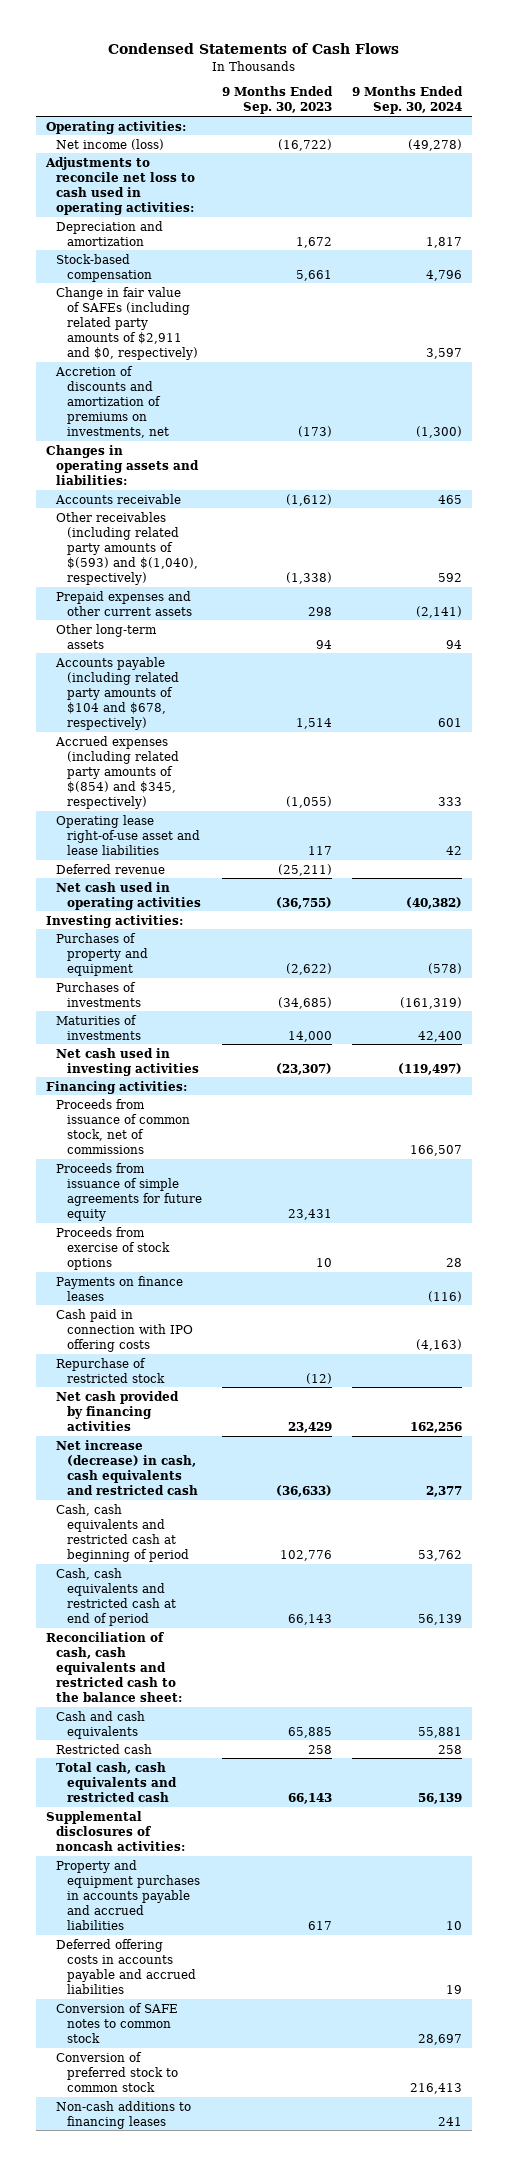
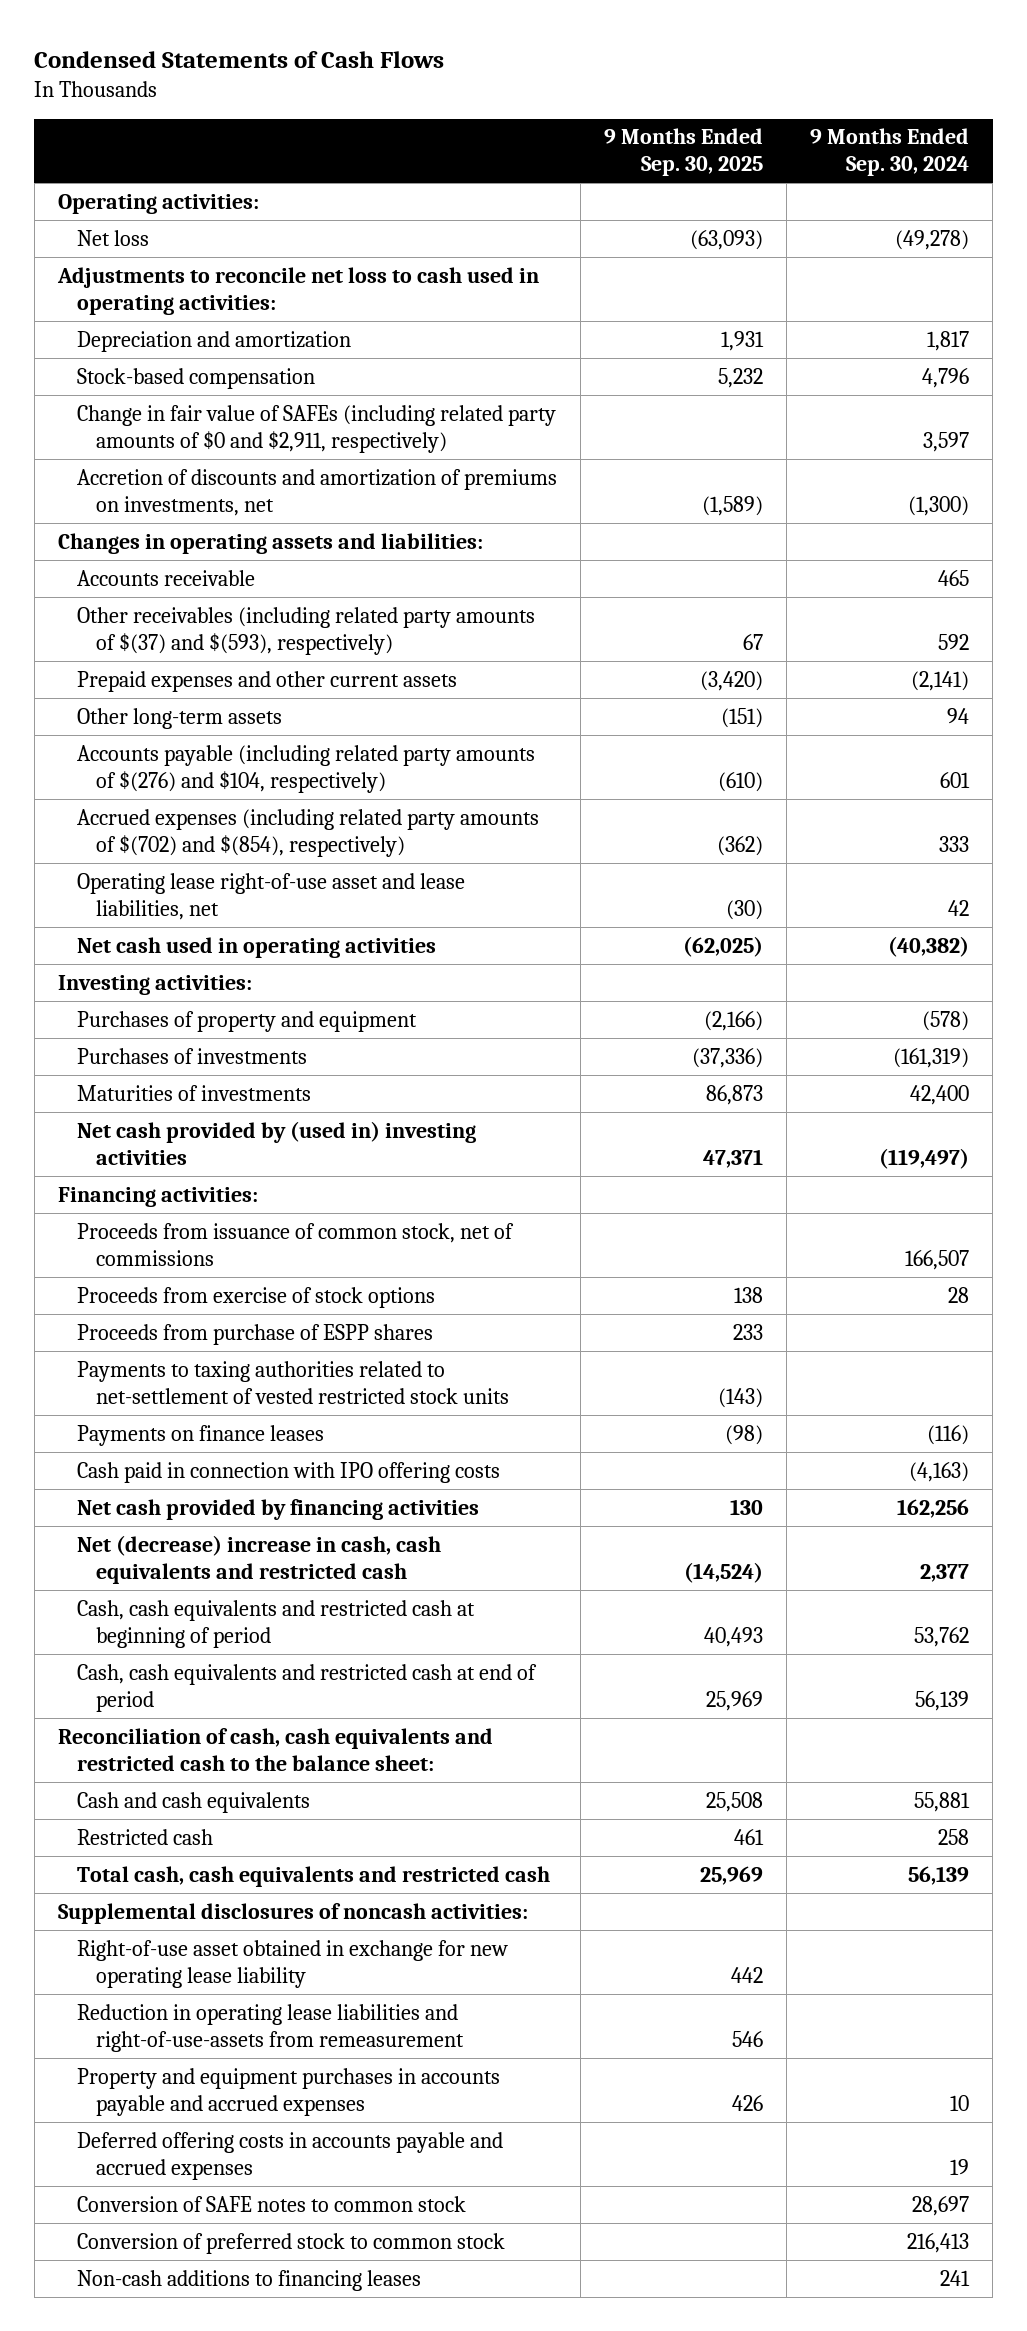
[221,86,333,115] 9 Months Ended Sep. 30, 2023 -> none
none -> [604,128,764,177] 9 Months Ended Sep. 30, 2025
[56,138,165,150] Net income (loss) -> [77,229,150,246] Net loss
[56,286,199,361] Change in fair value of SAFEs (including related party amounts of $2,911 and $0, respectively) -> [77,404,557,453] Change in fair value of SAFEs (including related party amounts of $0 and $2,911, respectively)
[56,511,199,586] Other receivables (including related party amounts of $(593) and $(1,040), respectively) -> [77,606,536,655] Other receivables (including related party amounts of $(37) and $(593), respectively)
[56,863,166,874] Deferred revenue -> none
[55,656,180,731] Accounts payable (including related party amounts of $104 and $678, respectively) -> [77,744,536,793] Accounts payable (including related party amounts of $(276) and $104, respectively)
[55,735,180,810] Accrued expenses (including related party amounts of $(854) and $345, respectively) -> [77,808,540,857] Accrued expenses (including related party amounts of $(702) and $(854), respectively)
[56,814,201,855] Operating lease right-of-use asset and lease liabilities -> [77,872,466,920] Operating lease right-of-use asset and lease liabilities, net
[56,1047,200,1076] Net cash used in investing activities -> [77,1120,477,1165] Net cash provided by (used in) investing activities
[56,1162,203,1222] Proceeds from issuance of simple agreements for future equity -> none
none -> [77,1323,434,1345] Proceeds from purchase of ESPP shares
none -> [77,1360,510,1404] Payments to taxing authorities related to net-settlement of vested restricted stock units
[56,1357,166,1383] Repurchase of restricted stock -> none
[56,1439,199,1496] Net increase (decrease) in cash, cash equivalents and restricted cash -> [77,1534,442,1584] Net (decrease) increase in cash, cash equivalents and restricted cash
none -> [77,1939,509,1988] Right-of-use asset obtained in exchange for new operating lease liability
none -> [77,2003,465,2052] Reduction in operating lease liabilities and right-of-use-assets from remeasurement
[56,1859,201,1931] Property and equipment purchases in accounts payable and accrued liabilities -> [77,2067,501,2116] Property and equipment purchases in accounts payable and accrued expenses
[56,1938,197,1995] Deferred offering costs in accounts payable and accrued liabilities -> [77,2131,504,2180] Deferred offering costs in accounts payable and accrued expenses

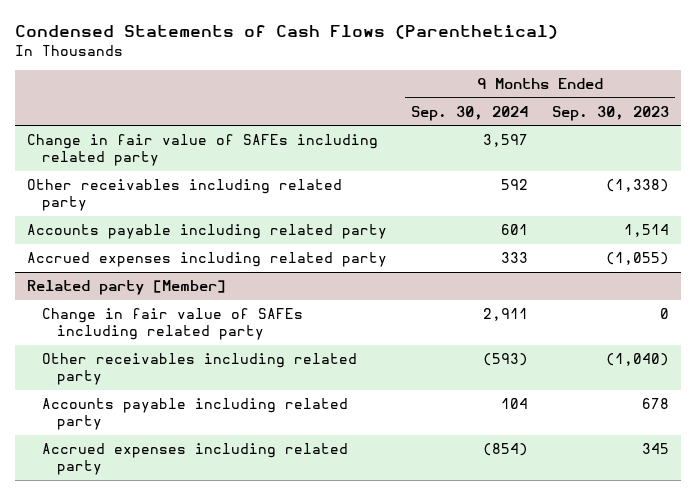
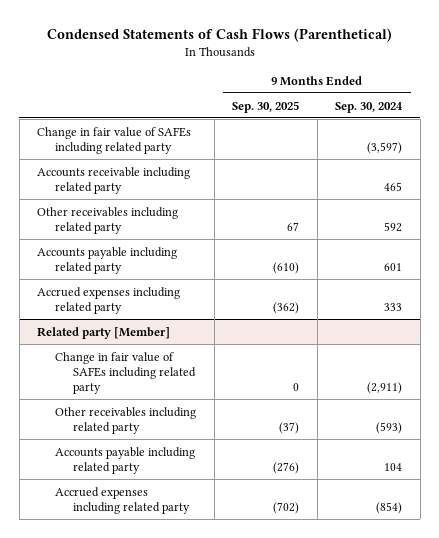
[552,105,670,121] Sep. 30, 2023 -> none
none -> [232,100,300,113] Sep. 30, 2025
[483,134,529,148] 3,597 -> [367,141,403,154] (3,597)
none -> [37,166,191,194] Accounts receivable including related party
[483,308,529,322] 2,911 -> [367,381,403,394] (2,911)

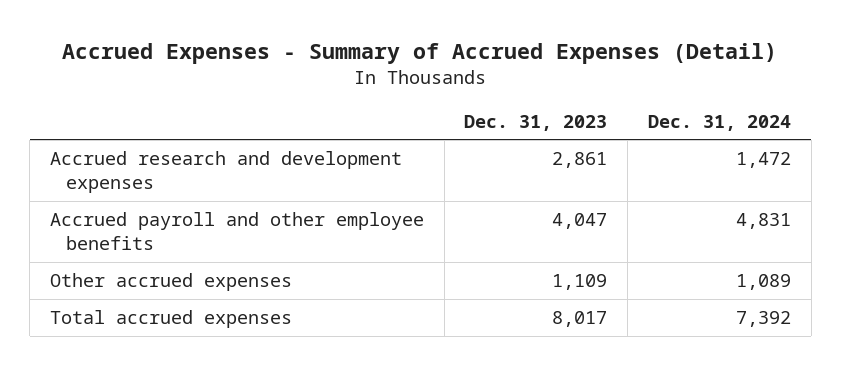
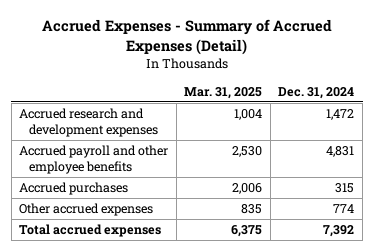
[464,114,608,131] Dec. 31, 2023 -> none
none -> [184,86,263,99] Mar. 31, 2025
none -> [19,182,129,196] Accrued purchases
[735,274,791,291] 1,089 -> [333,204,355,214] 774

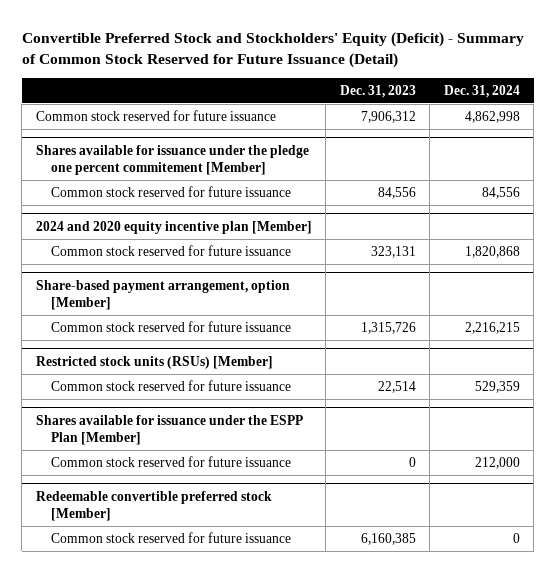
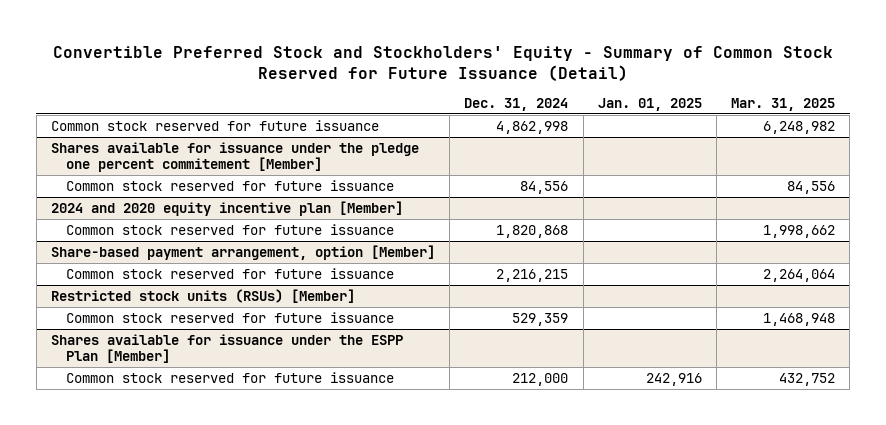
[21,32,524,69] Convertible Preferred Stock and Stockholders' Equity (Deficit) - Summary of Common Stock Reserved for Future Issuance (Detail) -> [53,45,834,81] Convertible Preferred Stock and Stockholders' Equity - Summary of Common Stock Reserved for Future Issuance (Detail)
[339,84,416,98] Dec. 31, 2023 -> none
none -> [597,97,702,111] Jan. 01, 2025
none -> [731,97,836,111] Mar. 31, 2025
[35,490,272,522] Redeemable convertible preferred stock [Member] -> none
[50,531,291,543] Common stock reserved for future issuance -> none

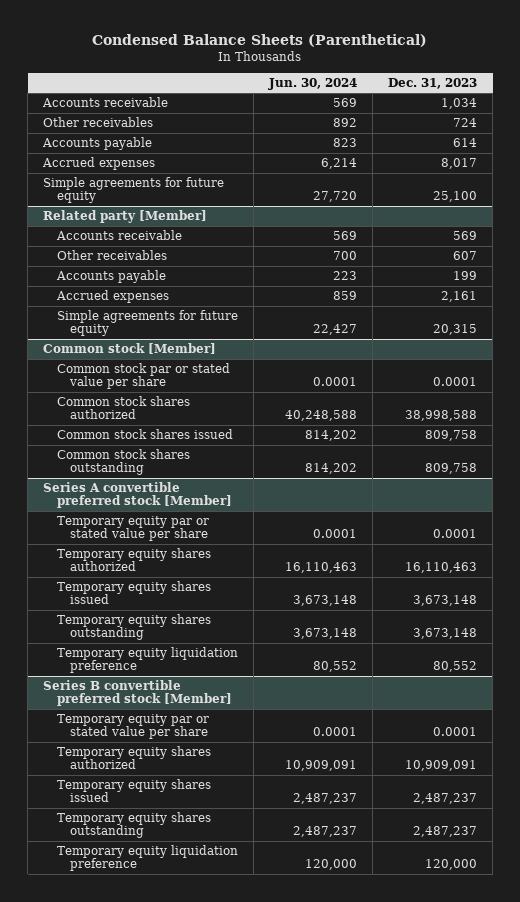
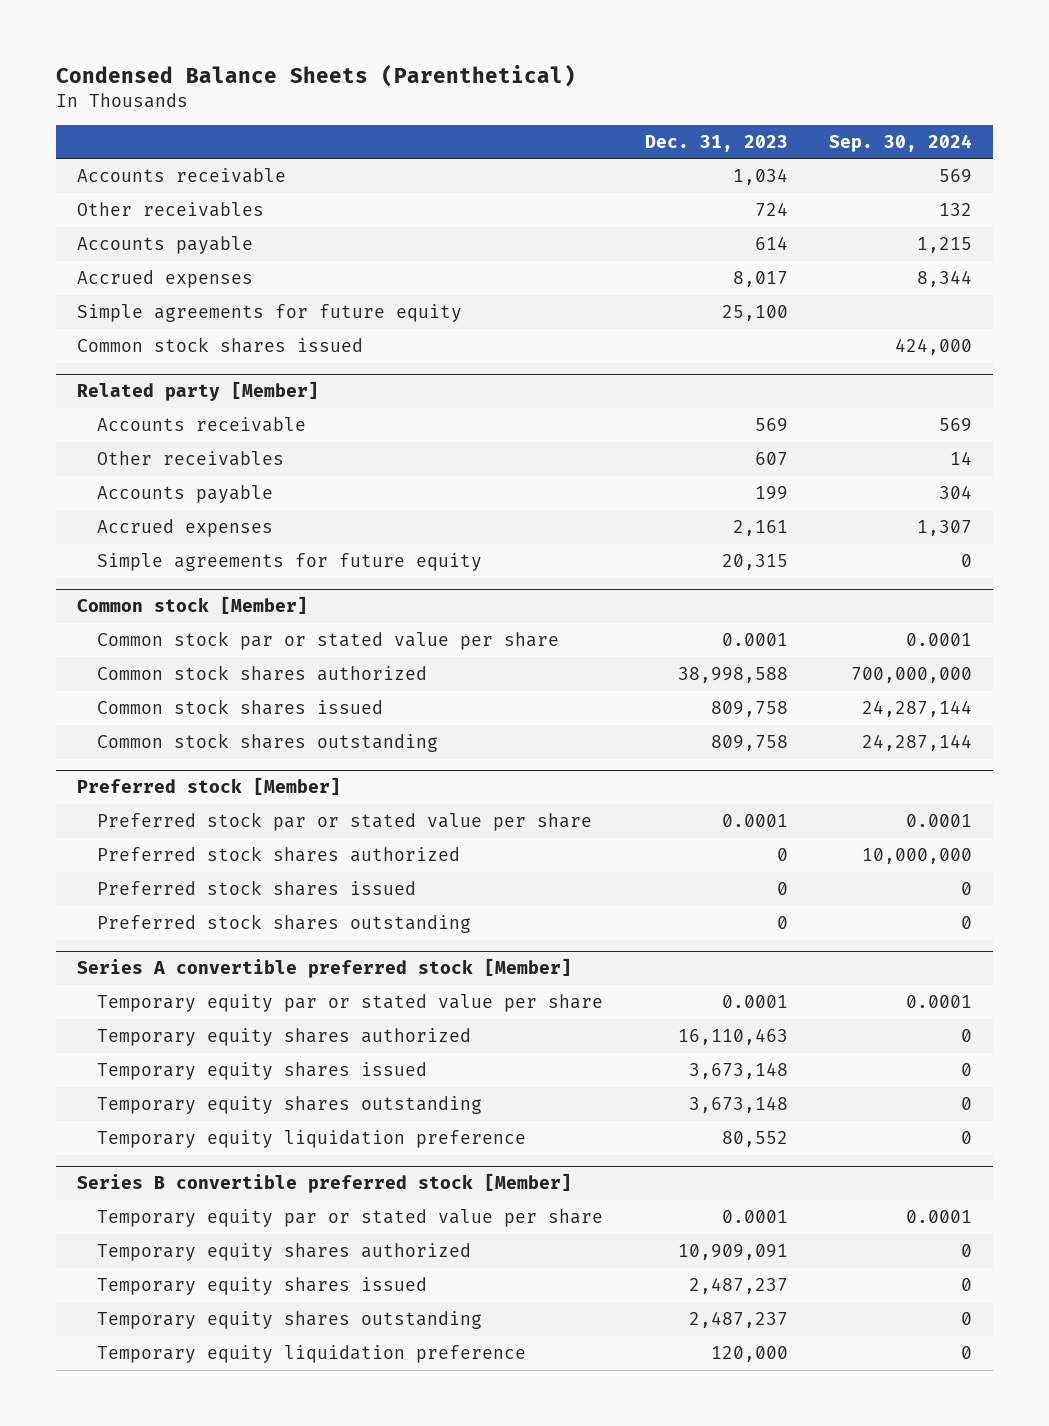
[267,77,357,90] Jun. 30, 2024 -> none
none -> [828,133,972,152] Sep. 30, 2024
none -> [76,337,363,354] Common stock shares issued
none -> [76,777,341,796] Preferred stock [Member]
none -> [97,812,593,832] Preferred stock par or stated value per share
none -> [97,846,461,863] Preferred stock shares authorized
none -> [97,880,417,897] Preferred stock shares issued
none -> [97,914,472,934] Preferred stock shares outstanding

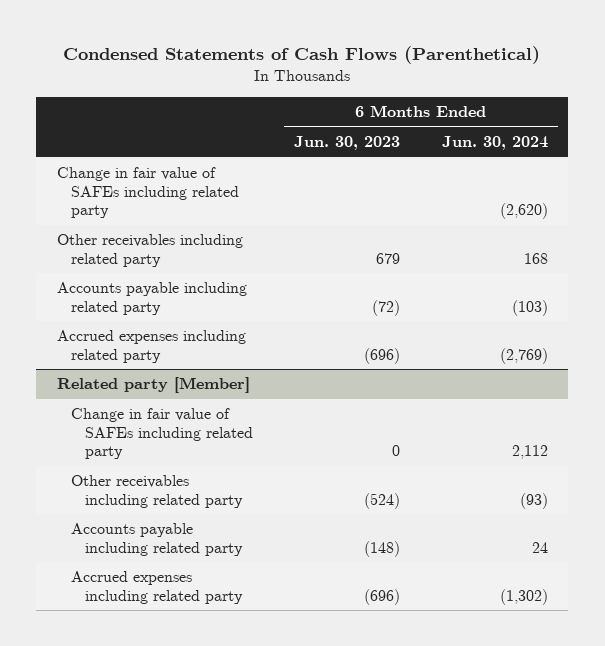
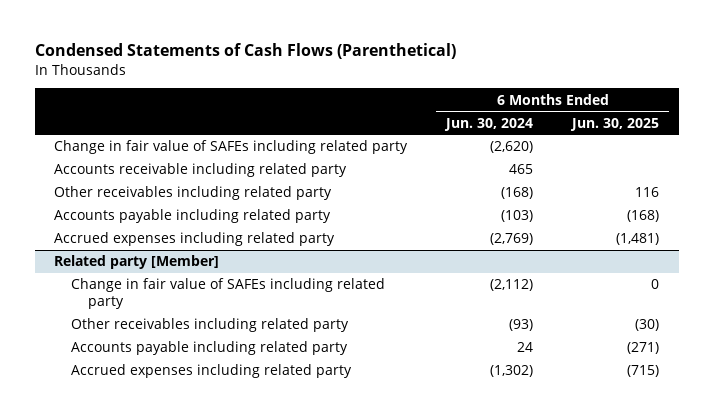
[294,135,401,150] Jun. 30, 2023 -> none
none -> [570,117,660,131] Jun. 30, 2025
none -> [54,163,348,178] Accounts receivable including related party
[523,252,548,264] 168 -> [501,187,534,200] (168)
[511,444,548,459] 2,112 -> [490,279,534,292] (2,112)

